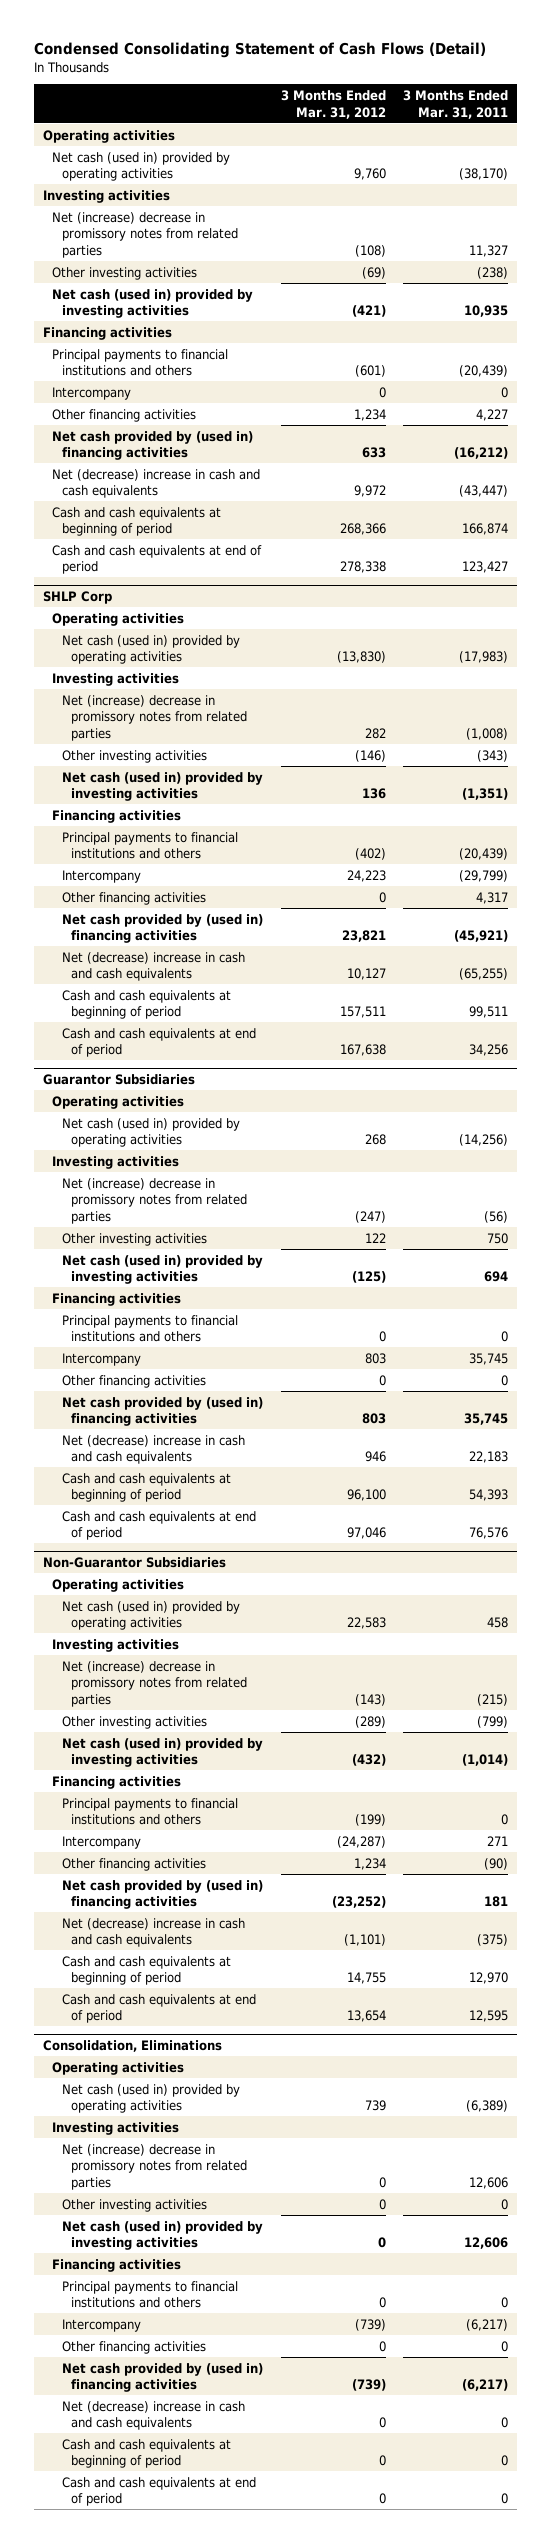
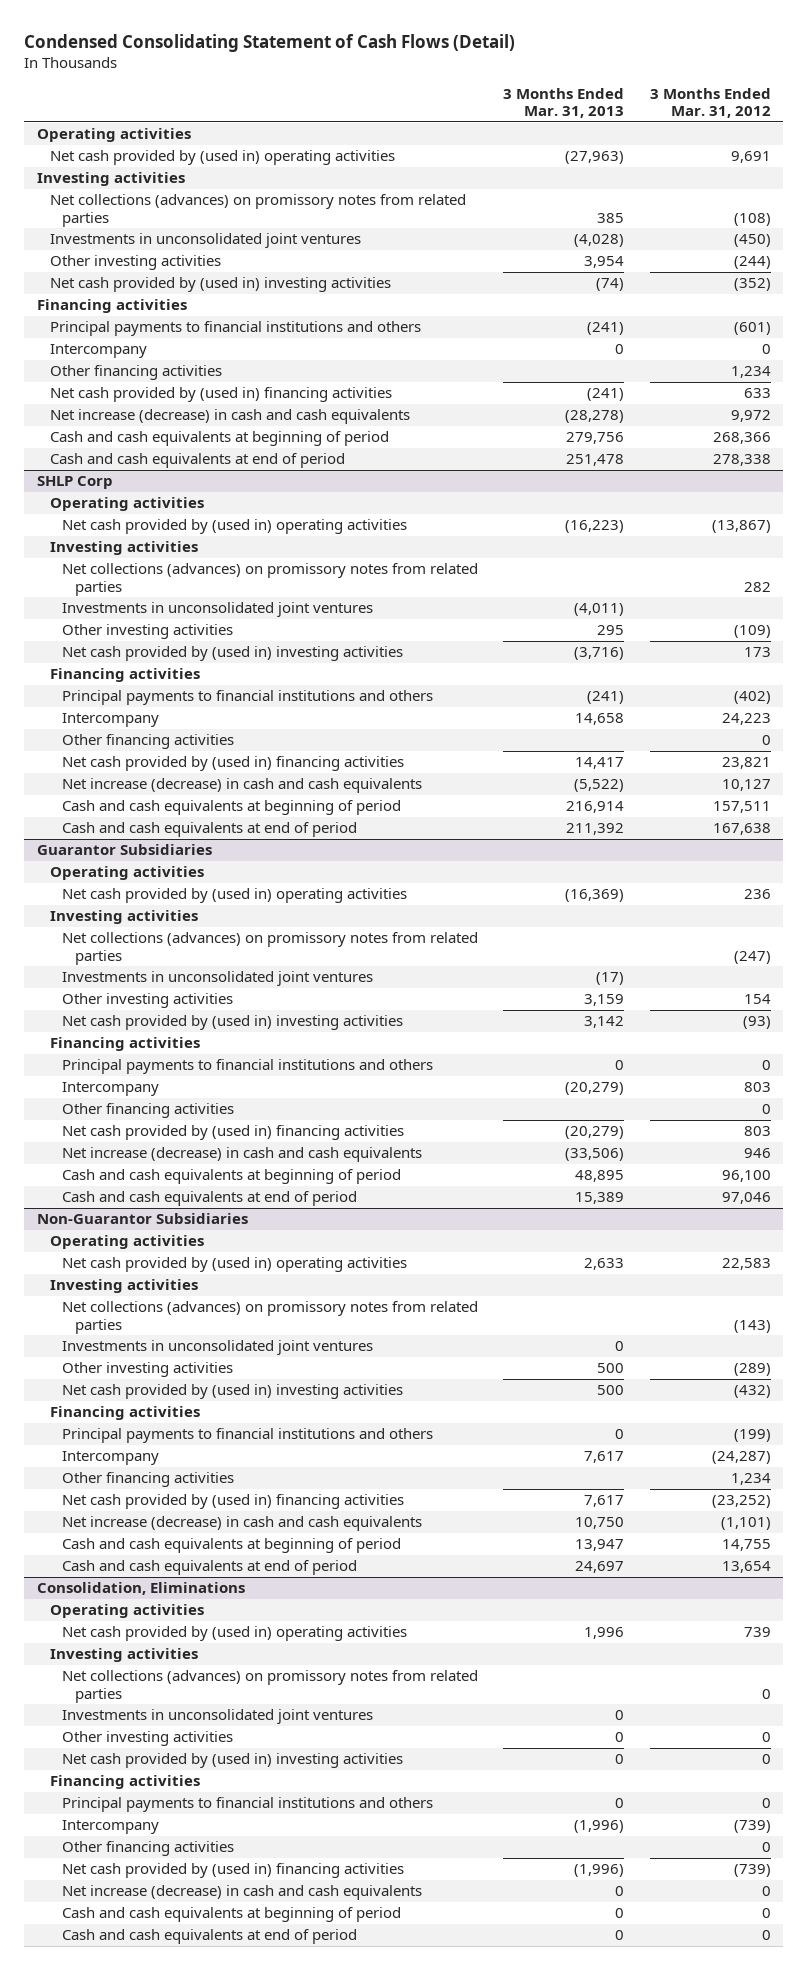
[403,90,509,119] 3 Months Ended Mar. 31, 2011 -> none
none -> [503,87,625,119] 3 Months Ended Mar. 31, 2013
[52,151,231,182] Net cash (used in) provided by operating activities -> [49,150,395,166] Net cash provided by (used in) operating activities
[353,168,386,181] 9,760 -> [730,151,771,164] 9,691
[52,211,238,258] Net (increase) decrease in promissory notes from related parties -> [49,194,466,227] Net collections (advances) on promissory notes from related parties
none -> [49,233,361,249] Investments in unconsolidated joint ventures
[361,266,386,279] (69) -> [733,256,771,270] (244)
[52,288,254,319] Net cash (used in) provided by investing activities -> [49,277,391,293] Net cash provided by (used in) investing activities
[351,305,386,318] (421) -> [733,278,771,292] (352)
[52,468,261,499] Net (decrease) increase in cash and cash equivalents -> [49,409,410,425] Net increase (decrease) in cash and cash equivalents
[61,634,240,665] Net cash (used in) provided by operating activities -> [62,519,408,535] Net cash provided by (used in) operating activities
[336,651,386,664] (13,830) -> [711,520,771,534] (13,867)
[61,694,248,741] Net (increase) decrease in promissory notes from related parties -> [62,563,479,596] Net collections (advances) on promissory notes from related parties
none -> [62,602,374,618] Investments in unconsolidated joint ventures
[354,749,386,762] (146) -> [733,625,771,639] (109)
[61,771,263,802] Net cash (used in) provided by investing activities -> [62,646,404,662] Net cash provided by (used in) investing activities
[361,788,386,800] 136 -> [743,647,771,658] 173
[61,951,245,982] Net (decrease) increase in cash and cash equivalents -> [62,778,423,794] Net increase (decrease) in cash and cash equivalents
[61,1117,240,1148] Net cash (used in) provided by operating activities -> [62,888,408,904] Net cash provided by (used in) operating activities
[364,1134,386,1146] 268 -> [743,889,771,900] 236
[61,1177,248,1224] Net (increase) decrease in promissory notes from related parties -> [62,932,479,965] Net collections (advances) on promissory notes from related parties
none -> [62,971,374,987] Investments in unconsolidated joint ventures
[364,1232,386,1243] 122 -> [743,994,771,1005] 154
[61,1254,263,1285] Net cash (used in) provided by investing activities -> [62,1015,404,1031] Net cash provided by (used in) investing activities
[351,1271,386,1284] (125) -> [742,1016,771,1030] (93)
[61,1434,245,1465] Net (decrease) increase in cash and cash equivalents -> [62,1147,423,1163] Net increase (decrease) in cash and cash equivalents
[61,1600,240,1631] Net cash (used in) provided by operating activities -> [62,1257,408,1273] Net cash provided by (used in) operating activities
[61,1660,248,1707] Net (increase) decrease in promissory notes from related parties -> [62,1301,479,1334] Net collections (advances) on promissory notes from related parties
none -> [62,1340,374,1356] Investments in unconsolidated joint ventures
[61,1737,263,1768] Net cash (used in) provided by investing activities -> [62,1384,404,1400] Net cash provided by (used in) investing activities
[61,1917,245,1948] Net (decrease) increase in cash and cash equivalents -> [62,1516,423,1532] Net increase (decrease) in cash and cash equivalents
[61,2083,240,2114] Net cash (used in) provided by operating activities -> [62,1626,408,1642] Net cash provided by (used in) operating activities
[61,2143,248,2190] Net (increase) decrease in promissory notes from related parties -> [62,1670,479,1703] Net collections (advances) on promissory notes from related parties
none -> [62,1709,374,1725] Investments in unconsolidated joint ventures
[61,2220,263,2251] Net cash (used in) provided by investing activities -> [62,1753,404,1769] Net cash provided by (used in) investing activities
[61,2400,245,2431] Net (decrease) increase in cash and cash equivalents -> [62,1885,423,1901] Net increase (decrease) in cash and cash equivalents

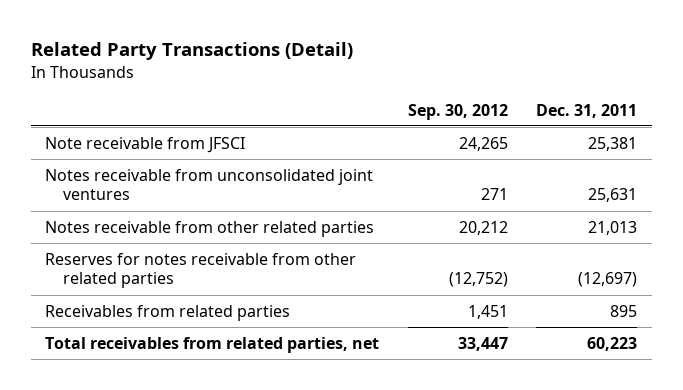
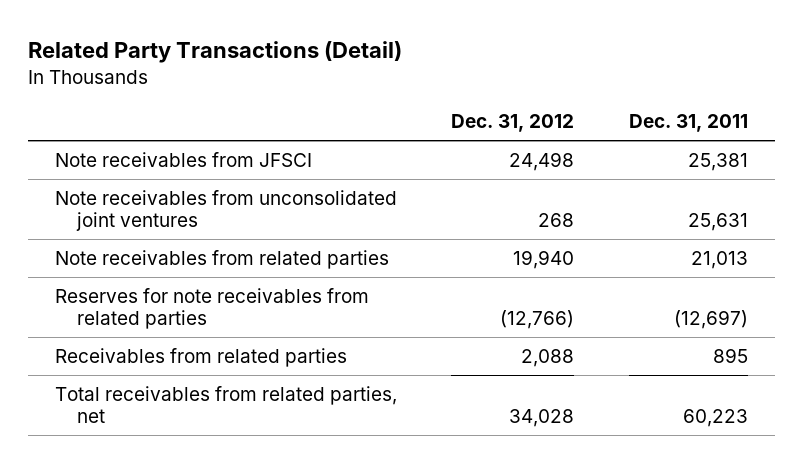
[407,103,508,120] Sep. 30, 2012 -> none
none -> [451,114,575,133] Dec. 31, 2012
[45,136,246,153] Note receivable from JFSCI -> [55,151,313,167] Note receivables from JFSCI
[45,168,374,201] Notes receivable from unconsolidated joint ventures -> [55,189,398,232] Note receivables from unconsolidated joint ventures
[45,220,375,237] Notes receivable from other related parties -> [55,249,390,269] Note receivables from related parties
[45,252,357,289] Reserves for notes receivable from other related parties -> [55,287,370,330] Reserves for note receivables from related parties

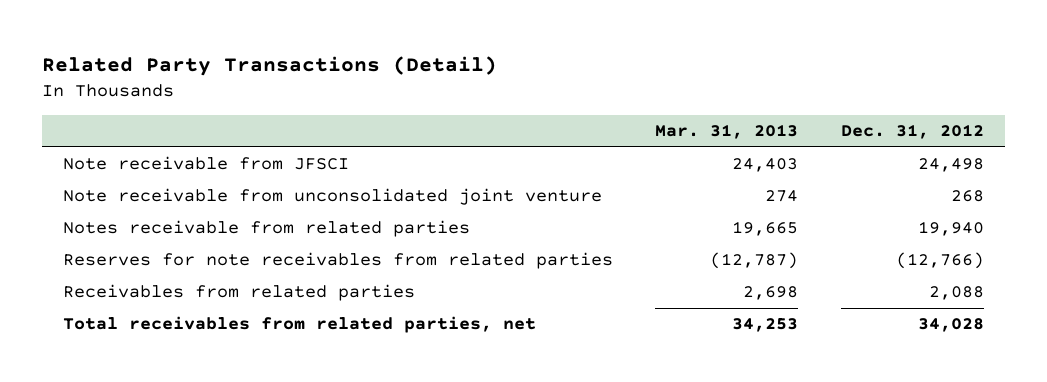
[628,114,748,133] Dec. 31, 2011 -> none
none -> [655,124,799,140] Mar. 31, 2013
[55,151,313,167] Note receivables from JFSCI -> [62,156,349,171] Note receivable from JFSCI
[55,189,398,232] Note receivables from unconsolidated joint ventures -> [62,188,602,206] Note receivable from unconsolidated joint venture
[55,249,390,269] Note receivables from related parties -> [62,220,470,238] Notes receivable from related parties

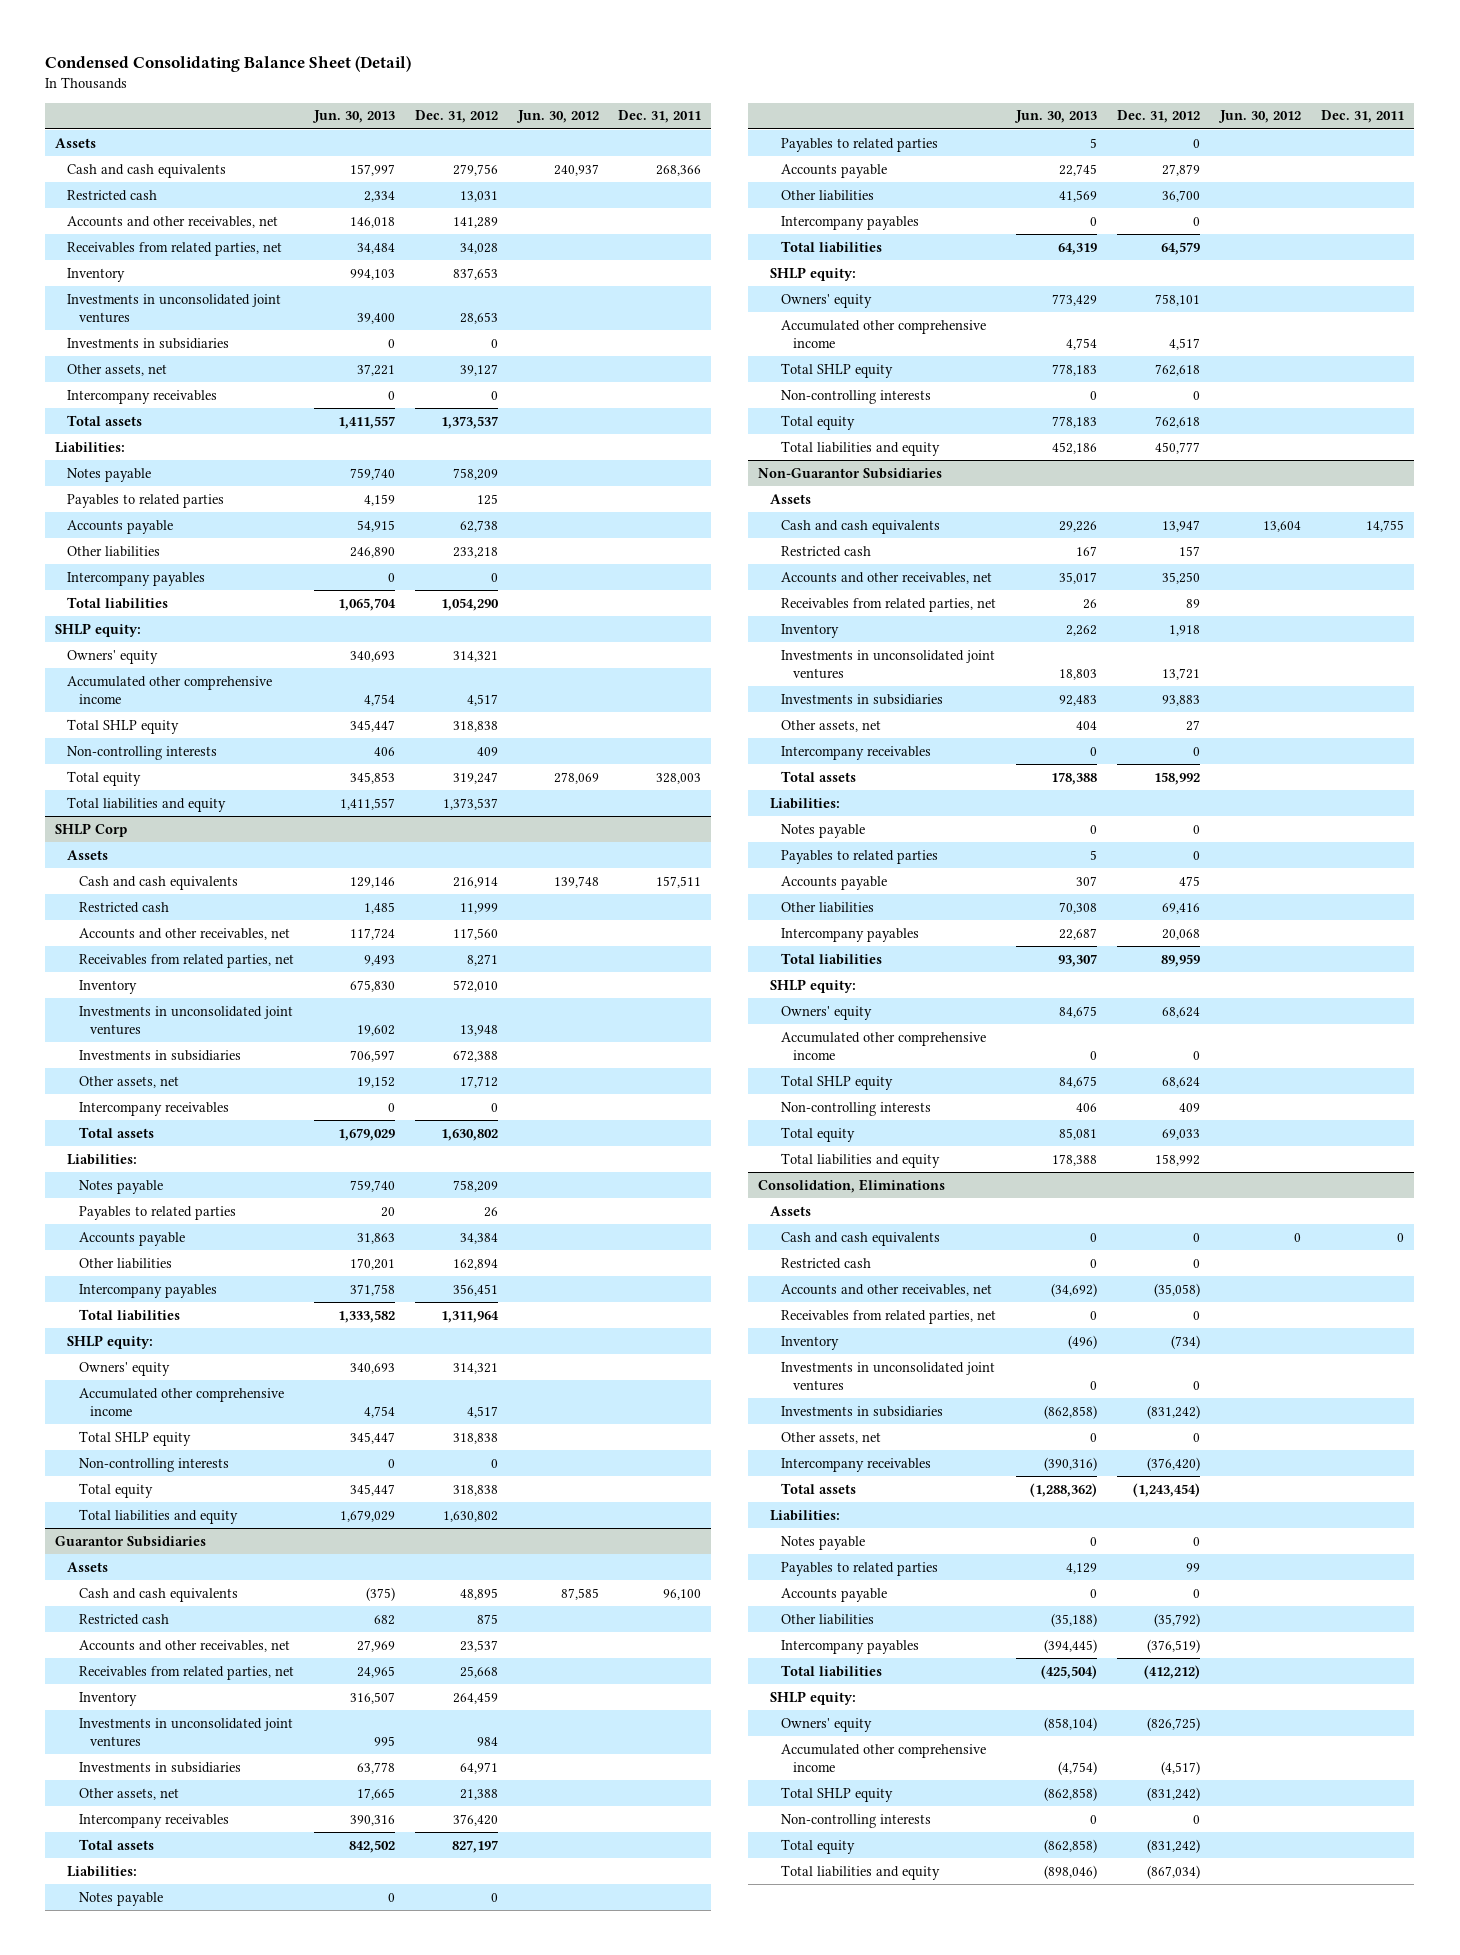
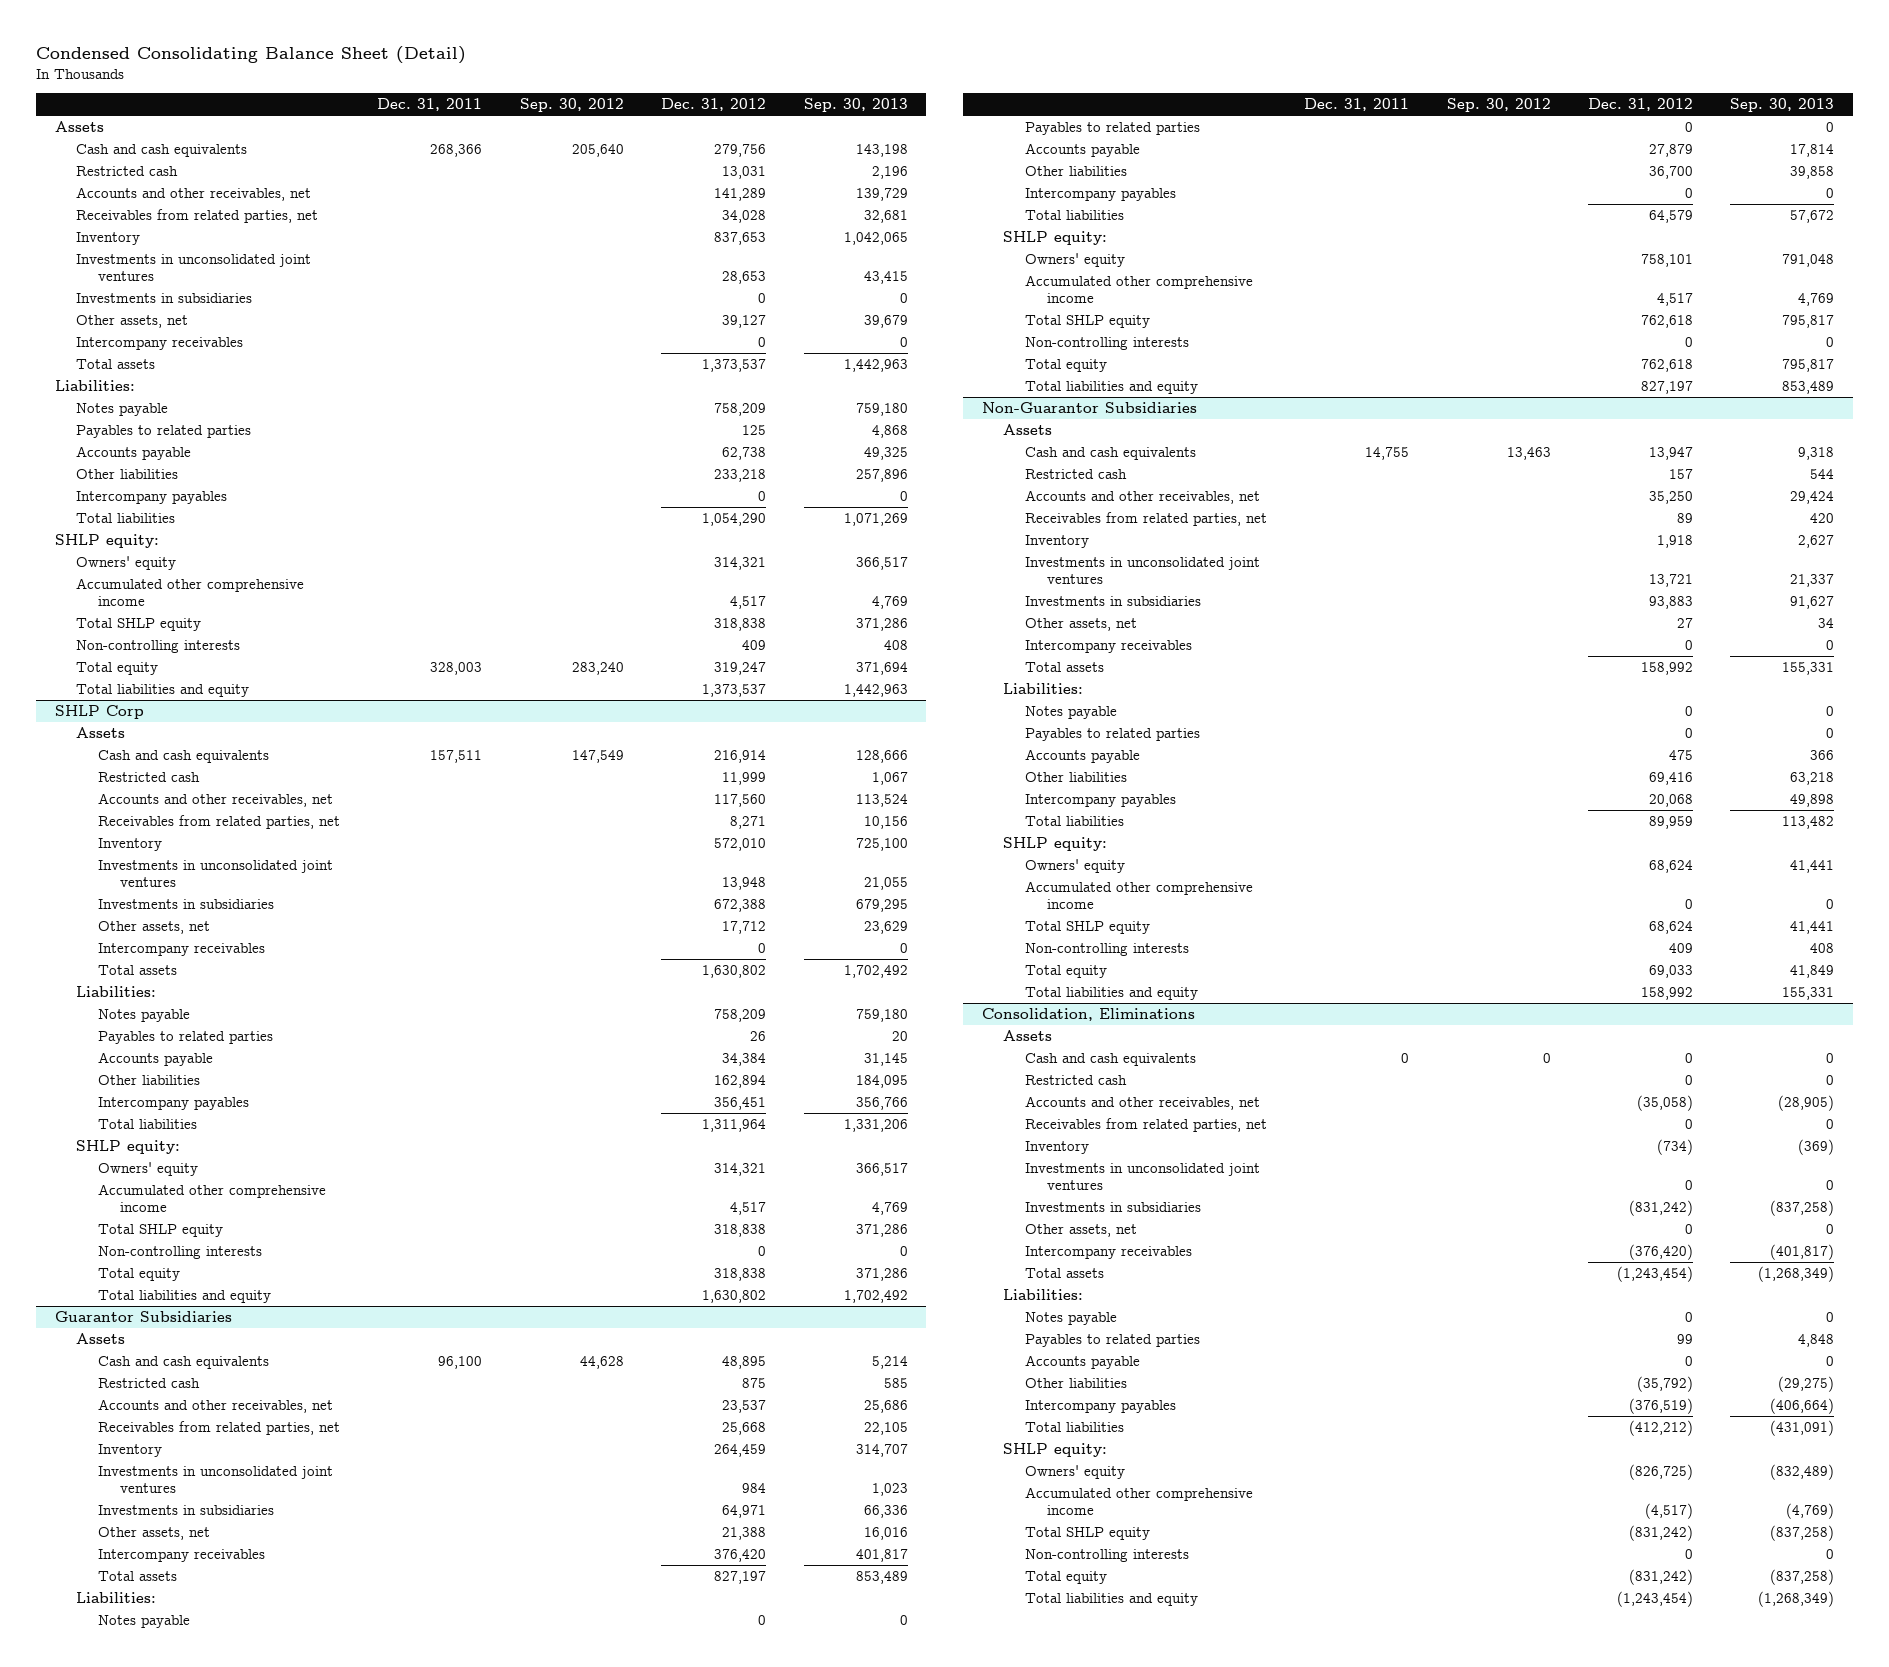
[311,110,395,124] Jun. 30, 2013 -> none
[515,110,599,124] Jun. 30, 2012 -> none
none -> [519,98,624,113] Sep. 30, 2012
none -> [803,98,908,113] Sep. 30, 2013
[1155,441,1201,454] 450,777 -> [1641,381,1694,395] 827,197
[1147,1864,1201,1879] (867,034) -> [1617,1591,1694,1608] (1,243,454)

